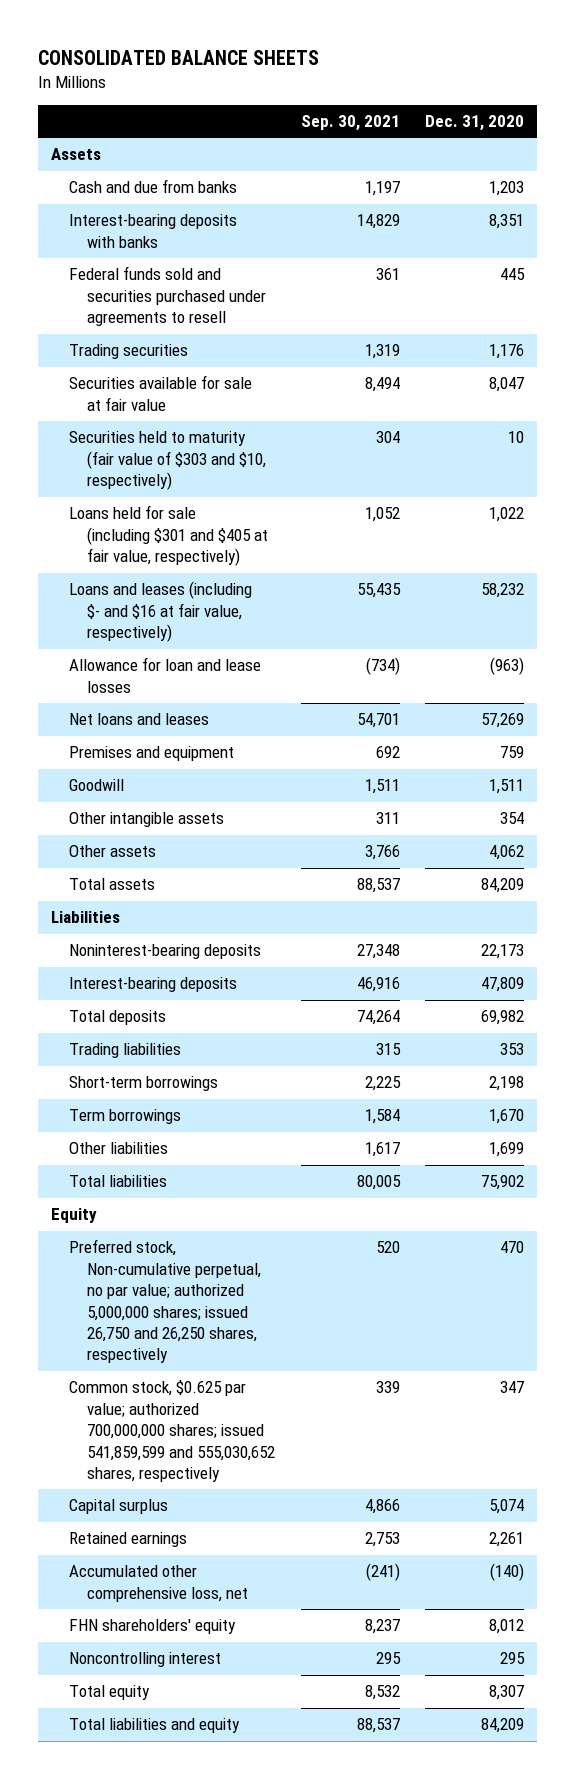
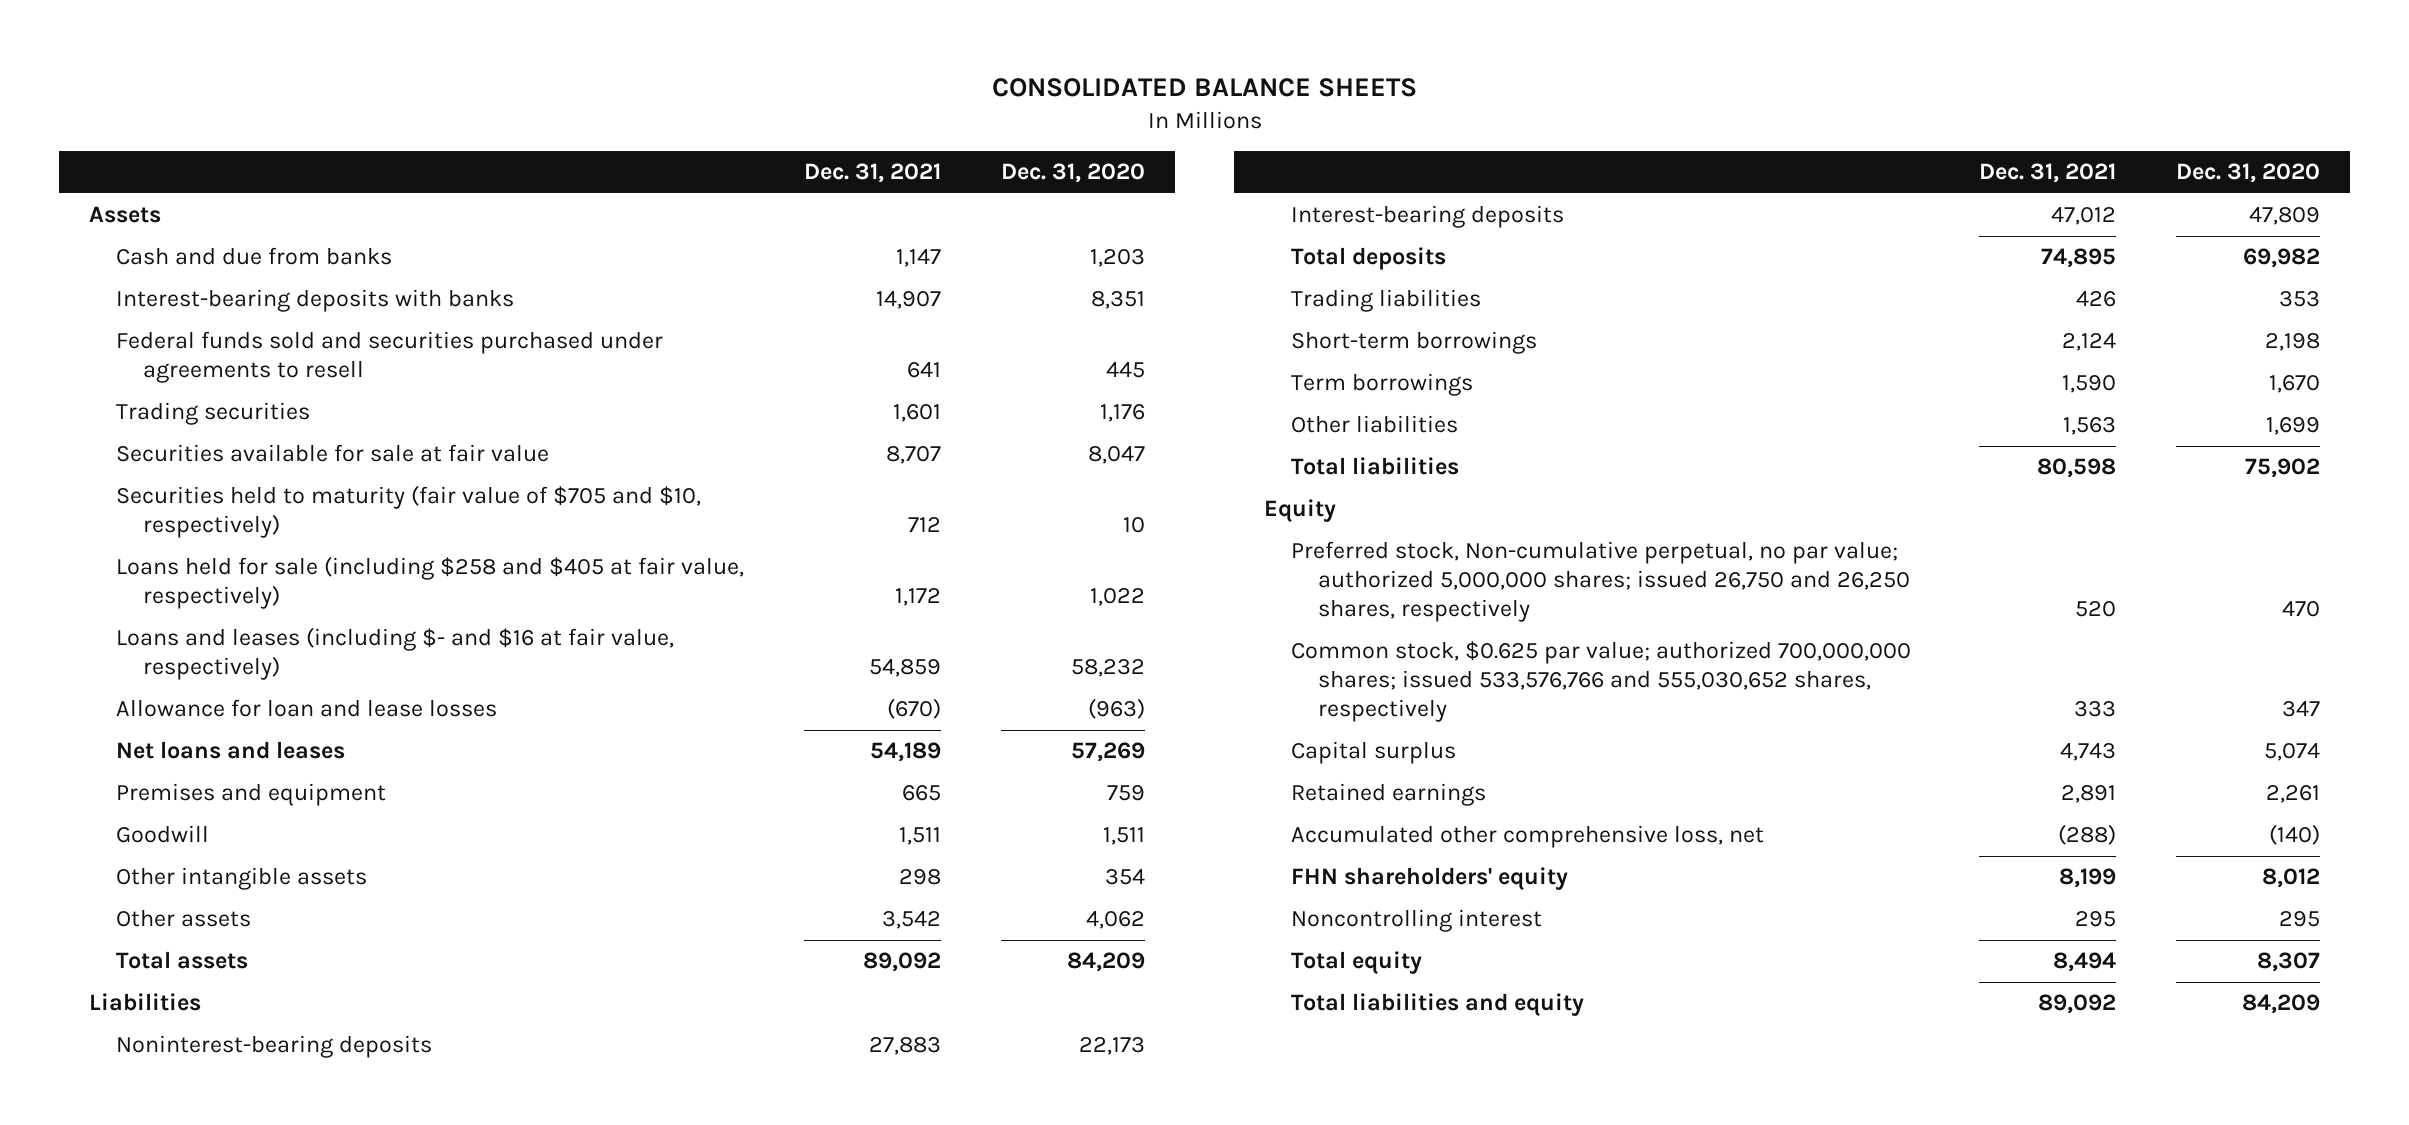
[300,115,400,132] Sep. 30, 2021 -> none
none -> [803,163,941,184] Dec. 31, 2021
[68,431,266,491] Securities held to maturity (fair value of $303 and $10, respectively) -> [115,485,701,539] Securities held to maturity (fair value of $705 and $10, respectively)
[68,505,268,567] Loans held for sale (including $301 and $405 at fair value, respectively) -> [115,556,744,610] Loans held for sale (including $258 and $405 at fair value, respectively)
[68,1380,275,1482] Common stock, $0.625 par value; authorized 700,000,000 shares; issued 541,859,599 and 555,030,652 shares, respectively -> [1291,641,1912,723] Common stock, $0.625 par value; authorized 700,000,000 shares; issued 533,576,766 and 555,030,652 shares, respectively

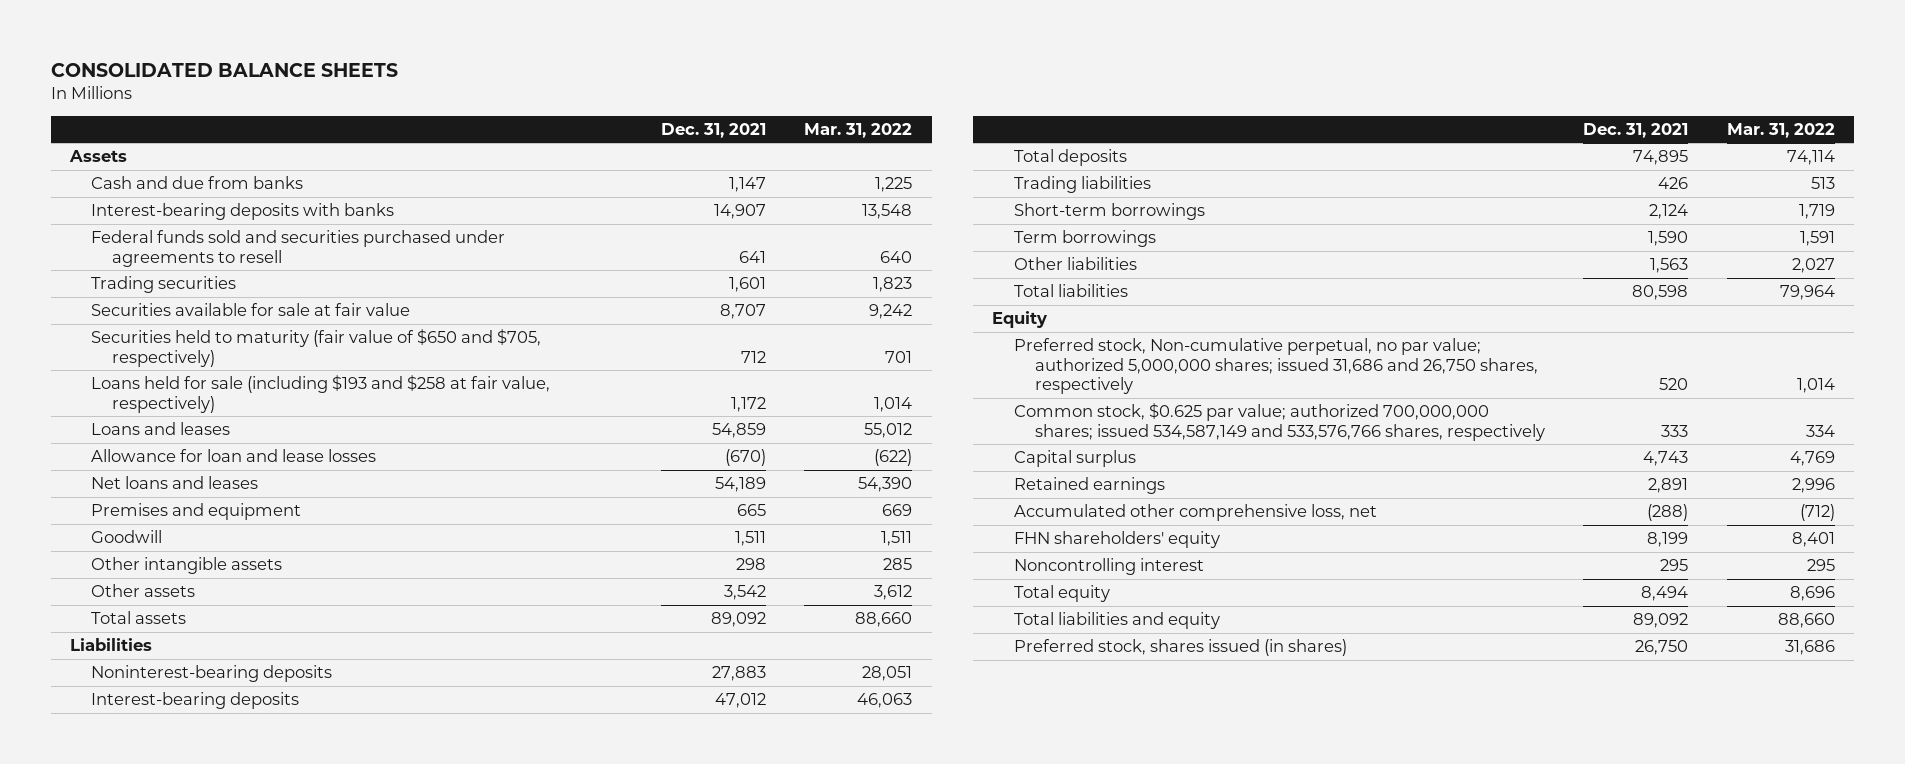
[1001,163,1146,184] Dec. 31, 2020 -> none
none -> [804,122,913,138] Mar. 31, 2022
[115,485,701,539] Securities held to maturity (fair value of $705 and $10, respectively) -> [91,329,542,367] Securities held to maturity (fair value of $650 and $705, respectively)
[115,556,744,610] Loans held for sale (including $258 and $405 at fair value, respectively) -> [91,375,551,413] Loans held for sale (including $193 and $258 at fair value, respectively)
[115,627,674,681] Loans and leases (including $- and $16 at fair value, respectively) -> [91,422,231,436] Loans and leases
[1291,541,1910,623] Preferred stock, Non-cumulative perpetual, no par value; authorized 5,000,000 shares; issued 26,750 and 26,250 shares, respectively -> [1013,338,1538,395] Preferred stock, Non-cumulative perpetual, no par value; authorized 5,000,000 shares; issued 31,686 and 26,750 shares, respectively
[1291,641,1912,723] Common stock, $0.625 par value; authorized 700,000,000 shares; issued 533,576,766 and 555,030,652 shares, respectively -> [1013,403,1545,441] Common stock, $0.625 par value; authorized 700,000,000 shares; issued 534,587,149 and 533,576,766 shares, respectively
none -> [1013,639,1347,657] Preferred stock, shares issued (in shares)

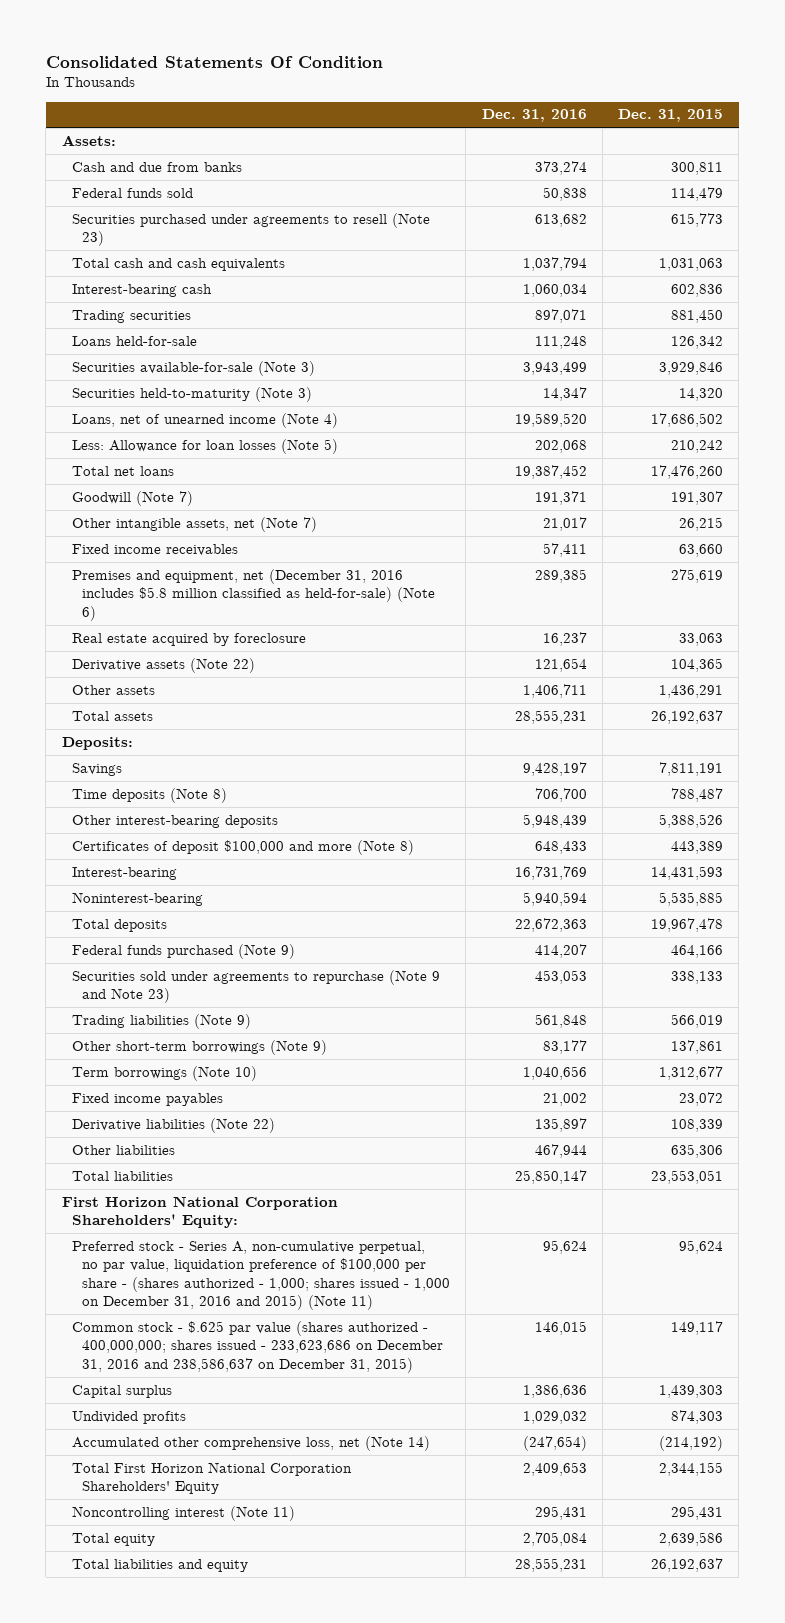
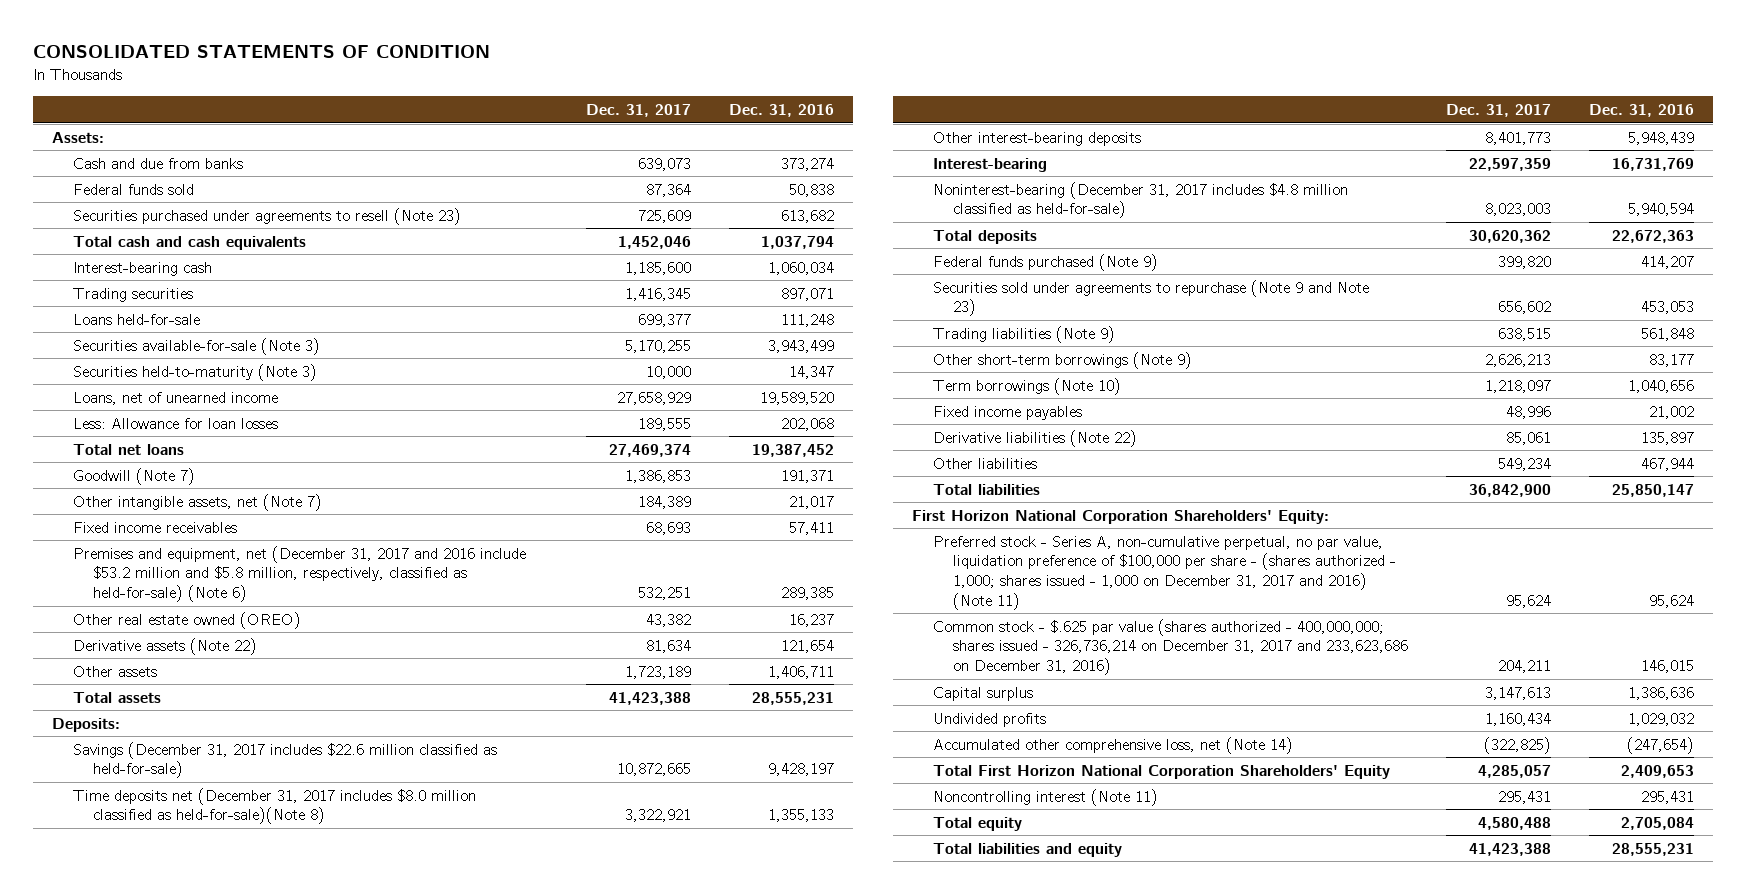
[45,56,383,69] Consolidated Statements Of Condition -> [33,45,491,59] CONSOLIDATED STATEMENTS OF CONDITION
[618,109,724,123] Dec. 31, 2015 -> none
none -> [585,104,691,118] Dec. 31, 2017
[71,412,338,428] Loans, net of unearned income (Note 4) -> [72,391,278,405] Loans, net of unearned income
[71,438,338,454] Less: Allowance for loan losses (Note 5) -> [72,417,278,429] Less: Allowance for loan losses
[71,568,436,621] Premises and equipment, net (December 31, 2016 includes $5.8 million classified as held-for-sale) (Note 6) -> [72,545,526,603] Premises and equipment, net (December 31, 2017 and 2016 include $53.2 million and $5.8 million, respectively, classified as held-for-sale) (Note 6)
[71,632,306,646] Real estate acquired by foreclosure -> [72,611,301,629] Other real estate owned (OREO)
[71,762,122,776] Savings -> [72,741,497,779] Savings (December 31, 2017 includes $22.6 million classified as held-for-sale)
[71,787,227,803] Time deposits (Note 8) -> [72,787,476,825] Time deposits net (December 31, 2017 includes $8.0 million classified as held-for-sale)(Note 8)
[534,787,587,802] 706,700 -> [767,809,834,823] 1,355,133
[71,839,414,855] Certificates of deposit $100,000 and more (Note 8) -> none
[71,891,203,906] Noninterest-bearing -> [932,181,1348,219] Noninterest-bearing (December 31, 2017 includes $4.8 million classified as held-for-sale)
[71,1240,451,1311] Preferred stock - Series A, non-cumulative perpetual, no par value, liquidation preference of $100,000 per share - (shares authorized - 1,000; shares issued - 1,000 on December 31, 2016 and 2015) (Note 11) -> [932,535,1396,610] Preferred stock - Series A, non-cumulative perpetual, no par value, liquidation preference of $100,000 per share - (shares authorized - 1,000; shares issued - 1,000 on December 31, 2017 and 2016) (Note 11)
[71,1320,444,1373] Common stock - $.625 par value (shares authorized - 400,000,000; shares issued - 233,623,686 on December 31, 2016 and 238,586,637 on December 31, 2015) -> [932,618,1408,676] Common stock - $.625 par value (shares authorized - 400,000,000; shares issued - 326,736,214 on December 31, 2017 and 233,623,686 on December 31, 2016)

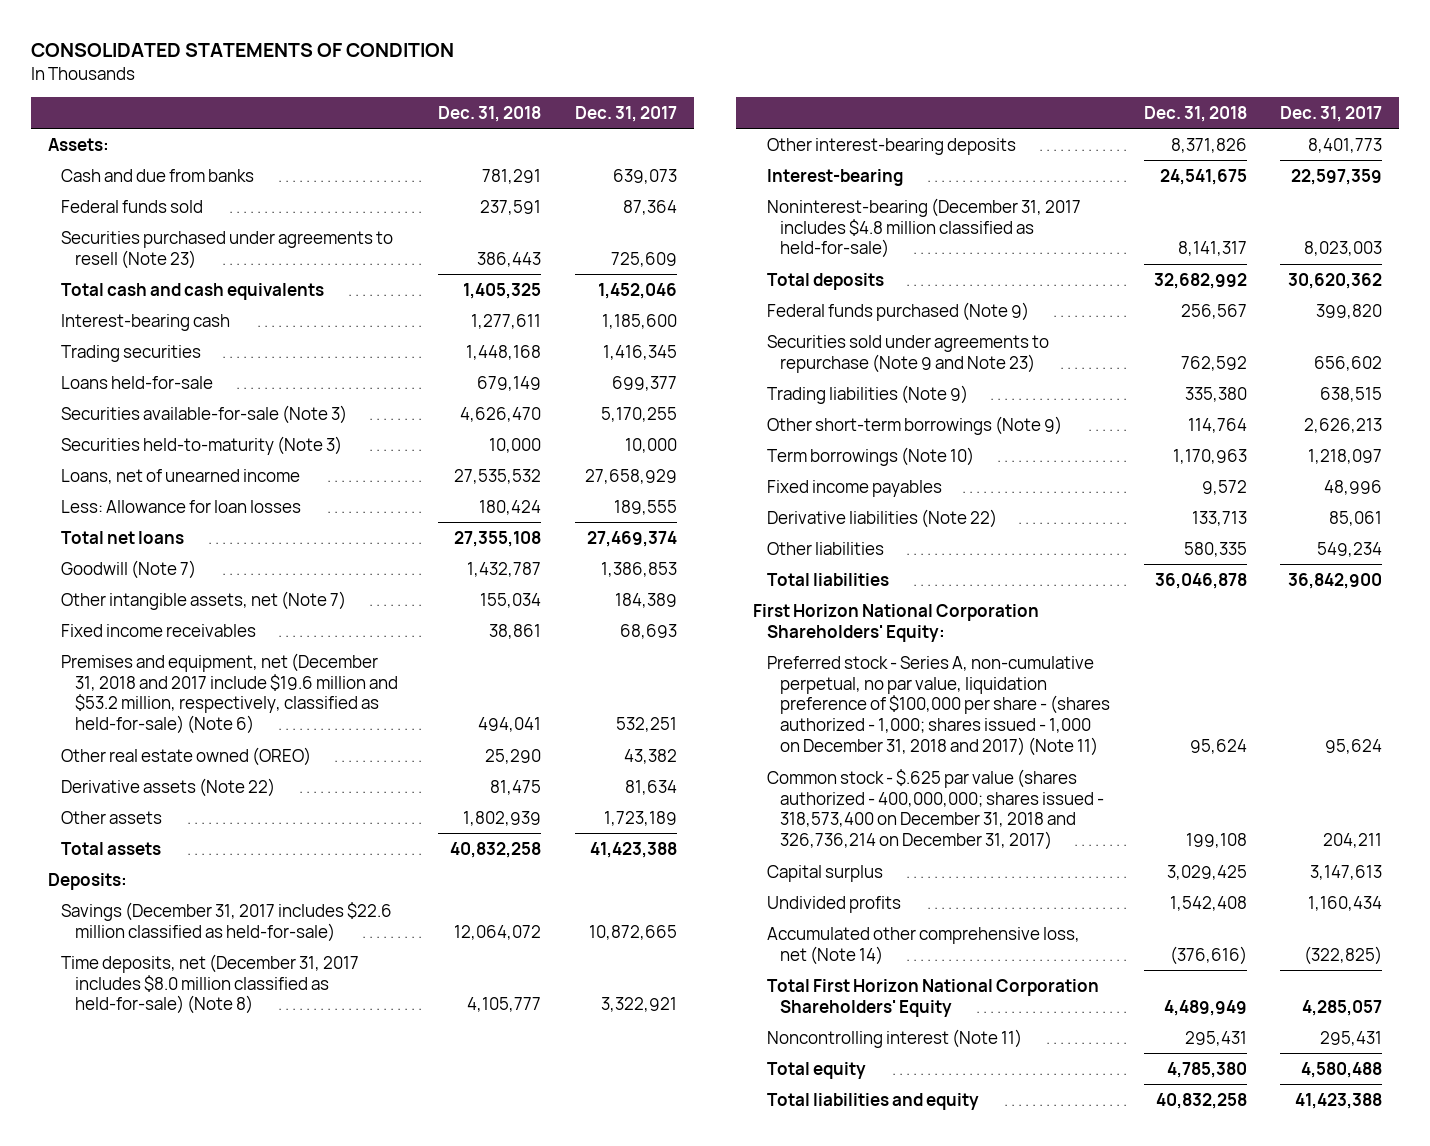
[728,104,834,118] Dec. 31, 2016 -> none
none -> [438,105,542,122] Dec. 31, 2018
[72,545,526,603] Premises and equipment, net (December 31, 2017 and 2016 include $53.2 million and $5.8 million, respectively, classified as held-for-sale) (Note 6) -> [61,652,398,735] Premises and equipment, net (December 31, 2018 and 2017 include $19.6 million and $53.2 million, respectively, classified as held-for-sale) (Note 6)
[72,787,476,825] Time deposits net (December 31, 2017 includes $8.0 million classified as held-for-sale)(Note 8) -> [61,953,360,1015] Time deposits, net (December 31, 2017 includes $8.0 million classified as held-for-sale) (Note 8)
[932,535,1396,610] Preferred stock - Series A, non-cumulative perpetual, no par value, liquidation preference of $100,000 per share - (shares authorized - 1,000; shares issued - 1,000 on December 31, 2017 and 2016) (Note 11) -> [766,655,1111,757] Preferred stock - Series A, non-cumulative perpetual, no par value, liquidation preference of $100,000 per share - (shares authorized - 1,000; shares issued - 1,000 on December 31, 2018 and 2017) (Note 11)
[932,618,1408,676] Common stock - $.625 par value (shares authorized - 400,000,000; shares issued - 326,736,214 on December 31, 2017 and 233,623,686 on December 31, 2016) -> [766,768,1105,851] Common stock - $.625 par value (shares authorized - 400,000,000; shares issued - 318,573,400 on December 31, 2018 and 326,736,214 on December 31, 2017)

